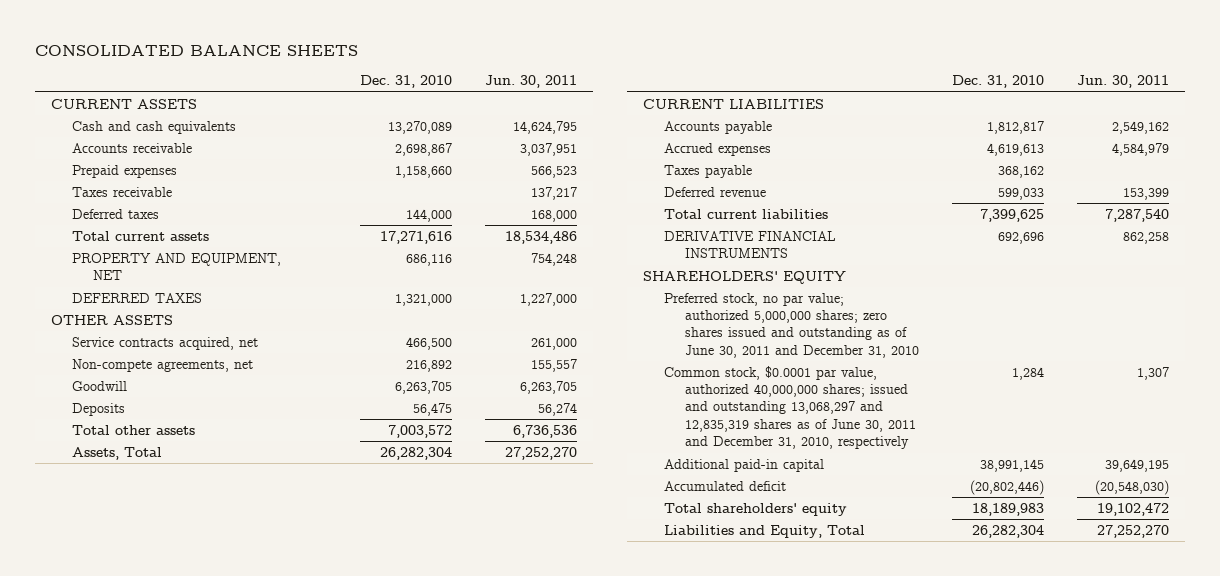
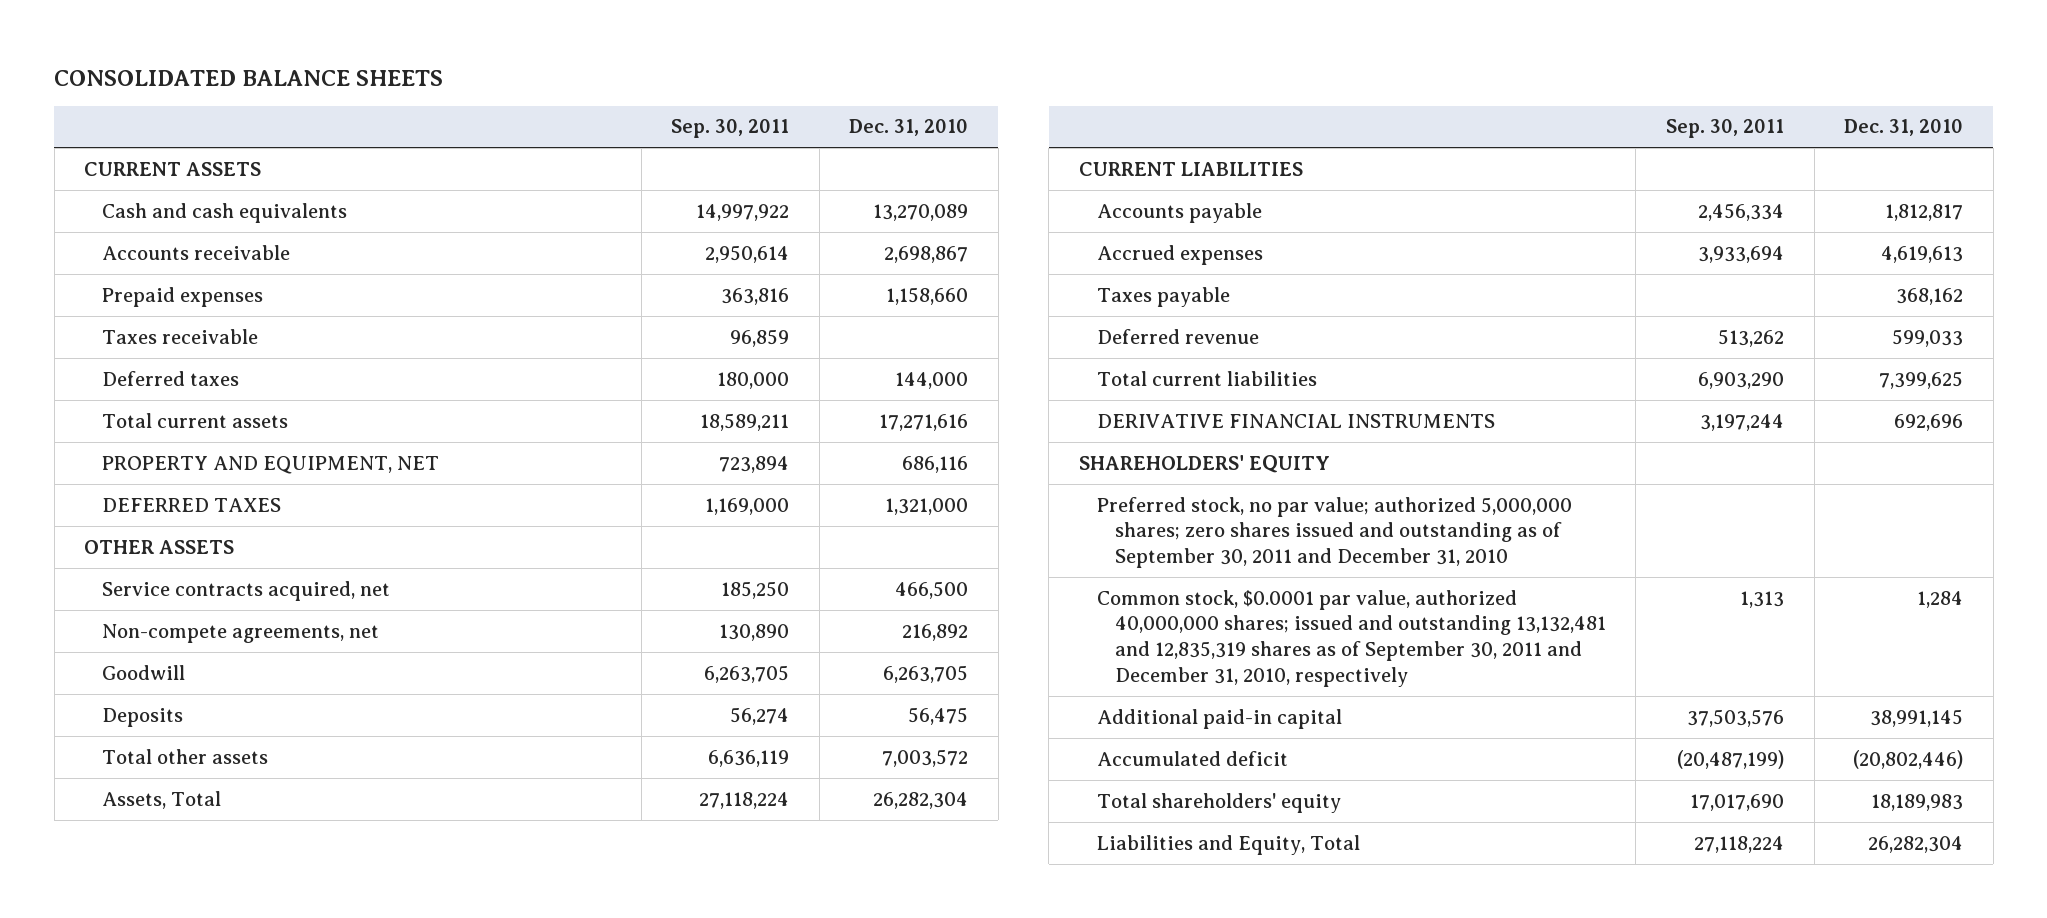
[484,75,577,89] Jun. 30, 2011 -> none
none -> [671,119,790,139] Sep. 30, 2011
[664,292,920,358] Preferred stock, no par value; authorized 5,000,000 shares; zero shares issued and outstanding as of June 30, 2011 and December 31, 2010 -> [1096,496,1572,569] Preferred stock, no par value; authorized 5,000,000 shares; zero shares issued and outstanding as of September 30, 2011 and December 31, 2010
[664,365,917,450] Common stock, $0.0001 par value, authorized 40,000,000 shares; issued and outstanding 13,068,297 and 12,835,319 shares as of June 30, 2011 and December 31, 2010, respectively -> [1096,589,1606,687] Common stock, $0.0001 par value, authorized 40,000,000 shares; issued and outstanding 13,132,481 and 12,835,319 shares as of September 30, 2011 and December 31, 2010, respectively

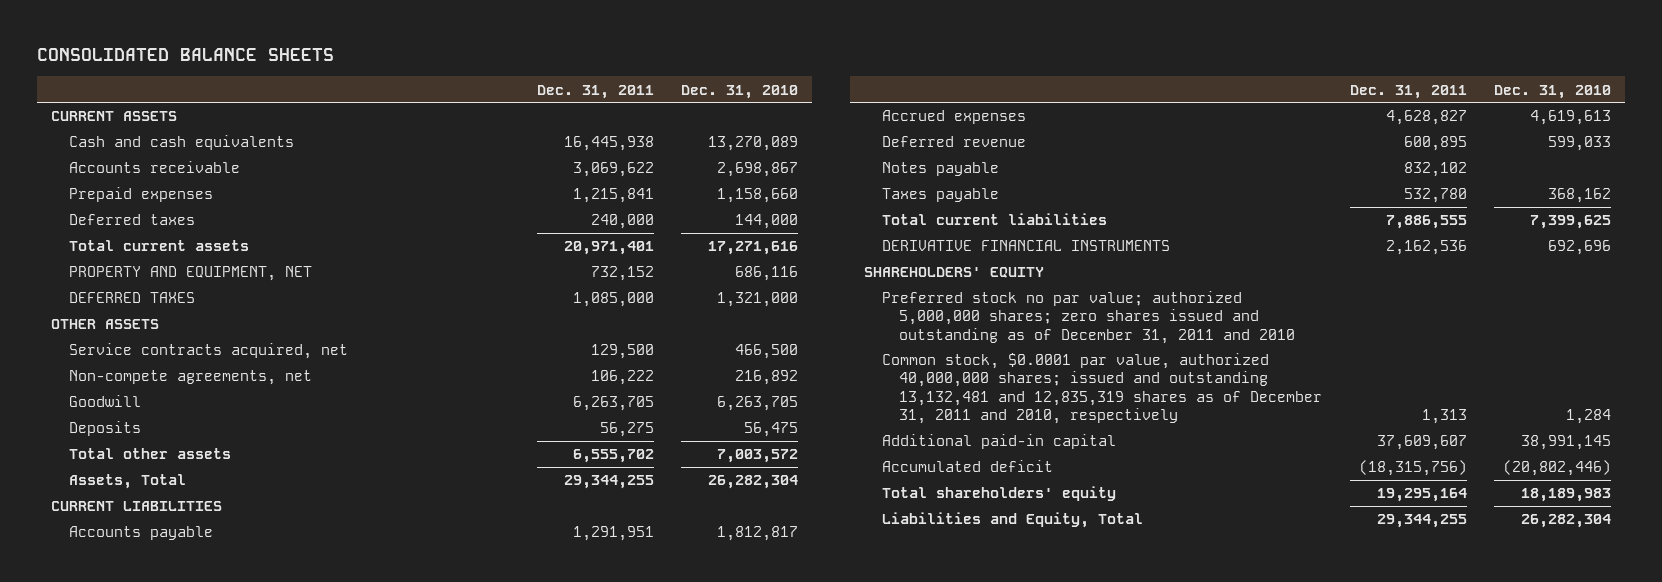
[671,119,790,139] Sep. 30, 2011 -> none
none -> [536,84,654,99] Dec. 31, 2011
[102,328,259,344] Taxes receivable -> none
none -> [881,162,999,177] Notes payable
[1096,286,1230,307] Taxes payable -> [881,188,999,203] Taxes payable
[1096,496,1572,569] Preferred stock, no par value; authorized 5,000,000 shares; zero shares issued and outstanding as of September 30, 2011 and December 31, 2010 -> [881,291,1296,344] Preferred stock no par value; authorized 5,000,000 shares; zero shares issued and outstanding as of December 31, 2011 and 2010
[1096,589,1606,687] Common stock, $0.0001 par value, authorized 40,000,000 shares; issued and outstanding 13,132,481 and 12,835,319 shares as of September 30, 2011 and December 31, 2010, respectively -> [881,353,1323,424] Common stock, $0.0001 par value, authorized 40,000,000 shares; issued and outstanding 13,132,481 and 12,835,319 shares as of December 31, 2011 and 2010, respectively

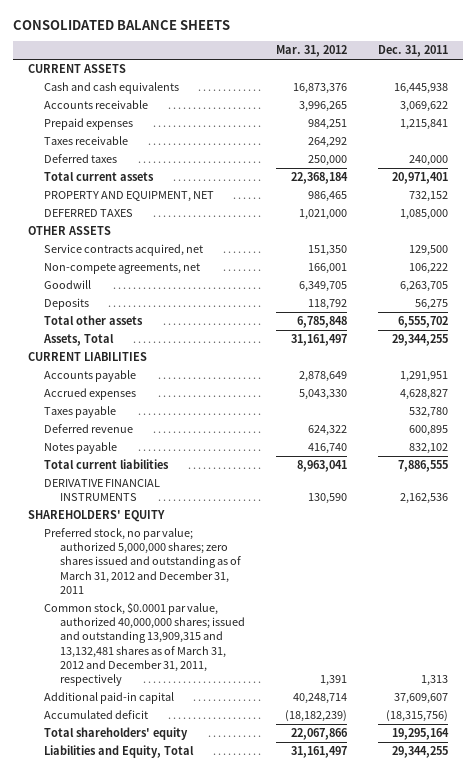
[681,84,799,99] Dec. 31, 2010 -> none
none -> [275,45,347,58] Mar. 31, 2012
none -> [44,136,129,146] Taxes receivable
[881,188,999,203] Taxes payable -> [44,406,117,419] Taxes payable
[881,291,1296,344] Preferred stock no par value; authorized 5,000,000 shares; zero shares issued and outstanding as of December 31, 2011 and 2010 -> [44,528,242,594] Preferred stock, no par value; authorized 5,000,000 shares; zero shares issued and outstanding as of March 31, 2012 and December 31, 2011
[881,353,1323,424] Common stock, $0.0001 par value, authorized 40,000,000 shares; issued and outstanding 13,132,481 and 12,835,319 shares as of December 31, 2011 and 2010, respectively -> [44,602,246,686] Common stock, $0.0001 par value, authorized 40,000,000 shares; issued and outstanding 13,909,315 and 13,132,481 shares as of March 31, 2012 and December 31, 2011, respectively

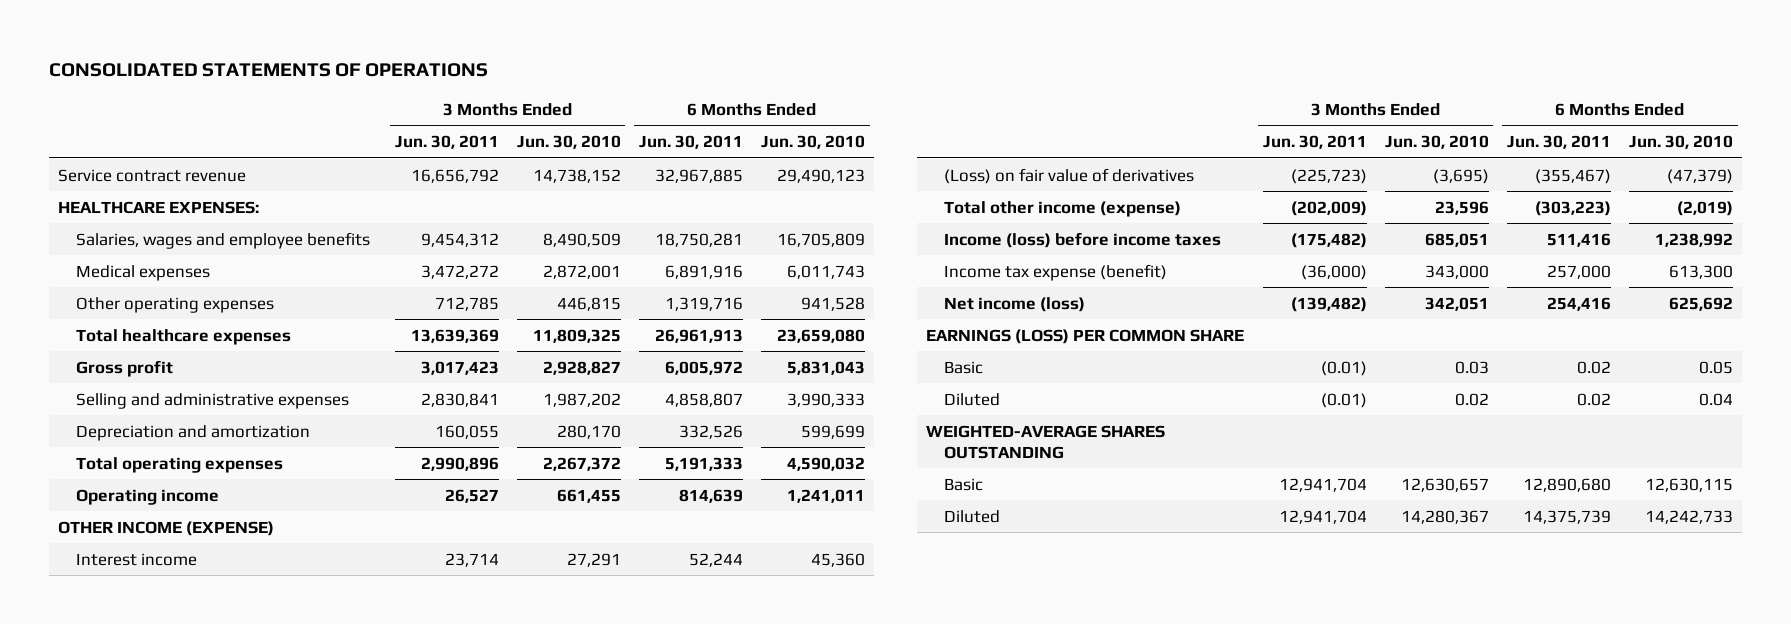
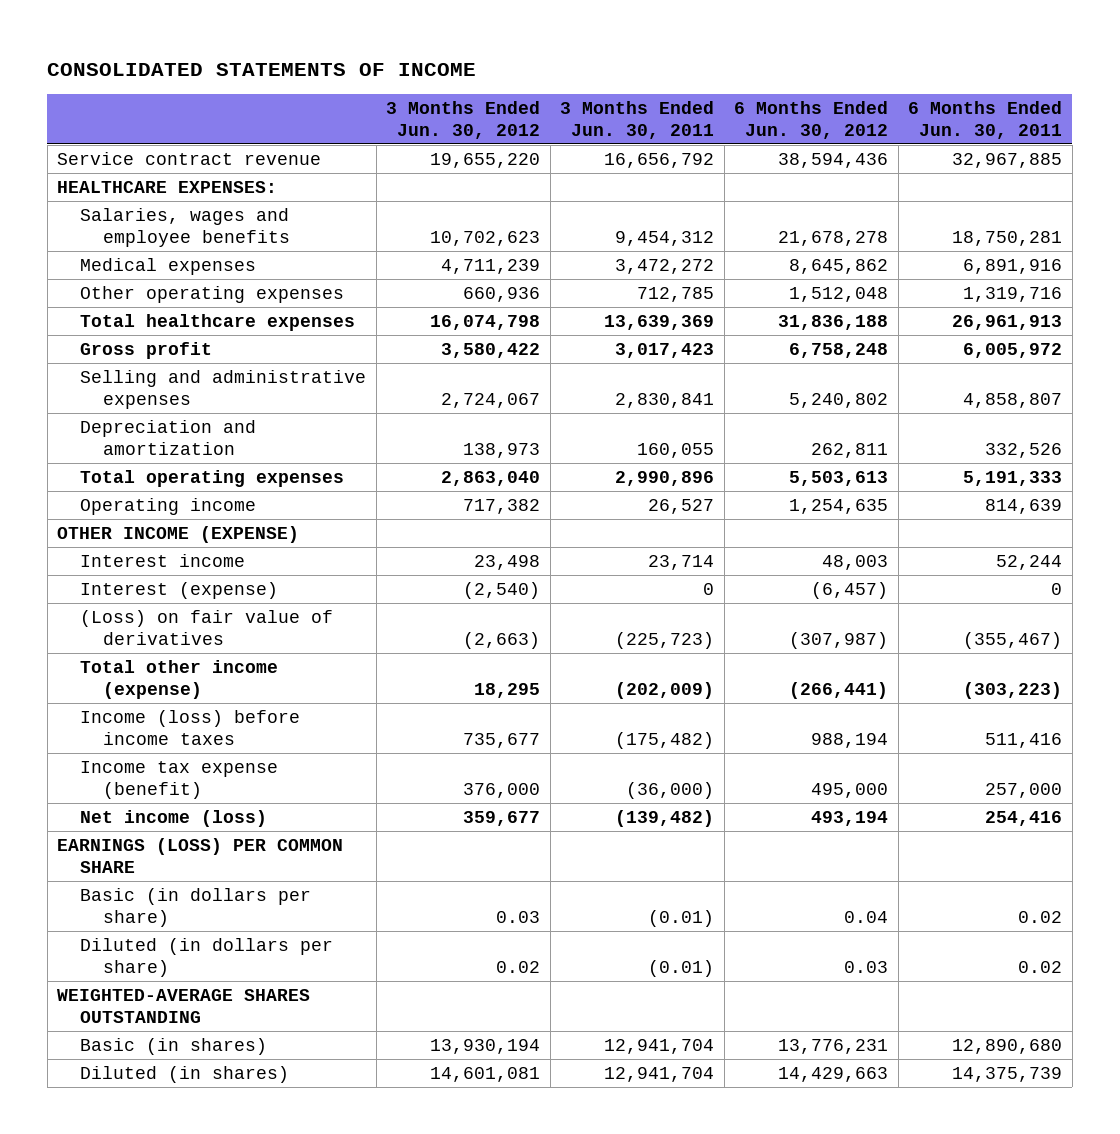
[49,62,489,77] CONSOLIDATED STATEMENTS OF OPERATIONS -> [47,62,477,76] CONSOLIDATED STATEMENTS OF INCOME
[516,135,621,150] Jun. 30, 2010 -> none
[761,135,866,150] Jun. 30, 2010 -> none
none -> [386,100,541,139] 3 Months Ended Jun. 30, 2012
none -> [734,100,889,139] 6 Months Ended Jun. 30, 2012
none -> [80,581,279,599] Interest (expense)
[943,360,983,374] Basic -> [80,887,312,928] Basic (in dollars per share)
[943,392,1000,406] Diluted -> [80,937,334,978] Diluted (in dollars per share)
[943,477,983,491] Basic -> [80,1037,268,1055] Basic (in shares)
[943,509,1000,523] Diluted -> [80,1065,290,1083] Diluted (in shares)

